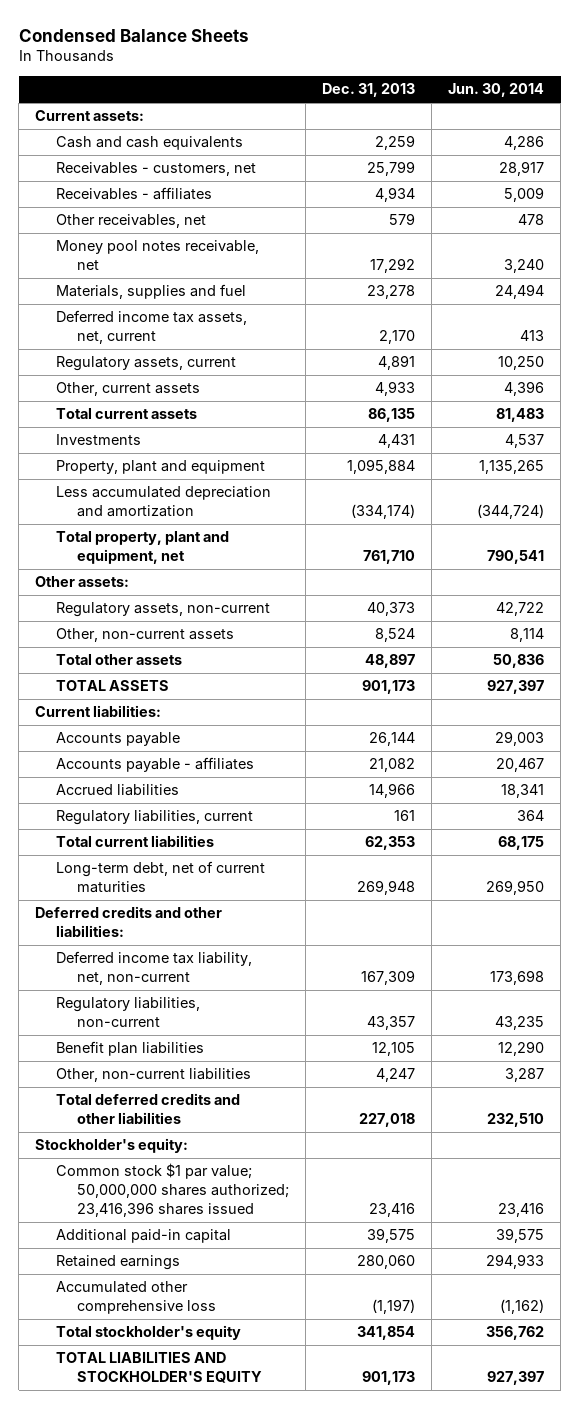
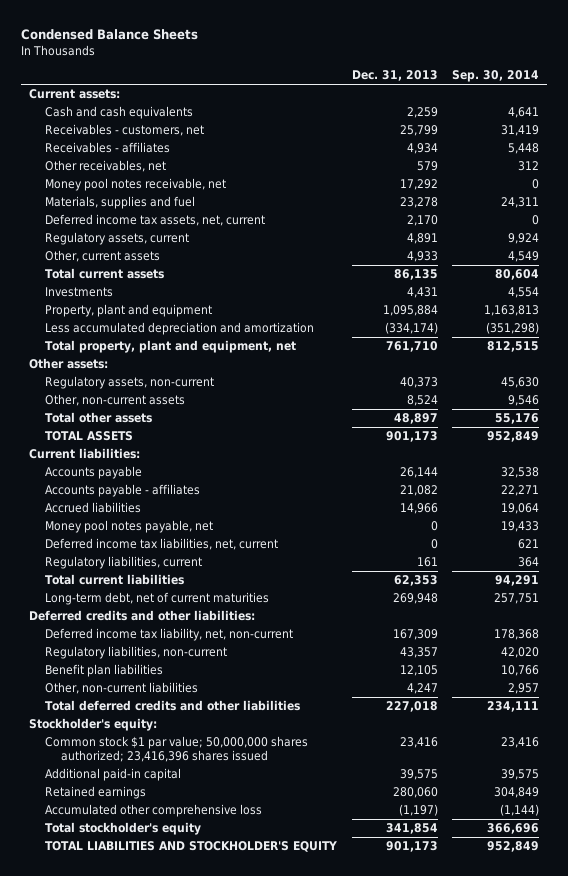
[448,83,545,98] Jun. 30, 2014 -> none
none -> [452,70,540,83] Sep. 30, 2014
none -> [44,520,213,534] Money pool notes payable, net
none -> [44,538,278,551] Deferred income tax liabilities, net, current

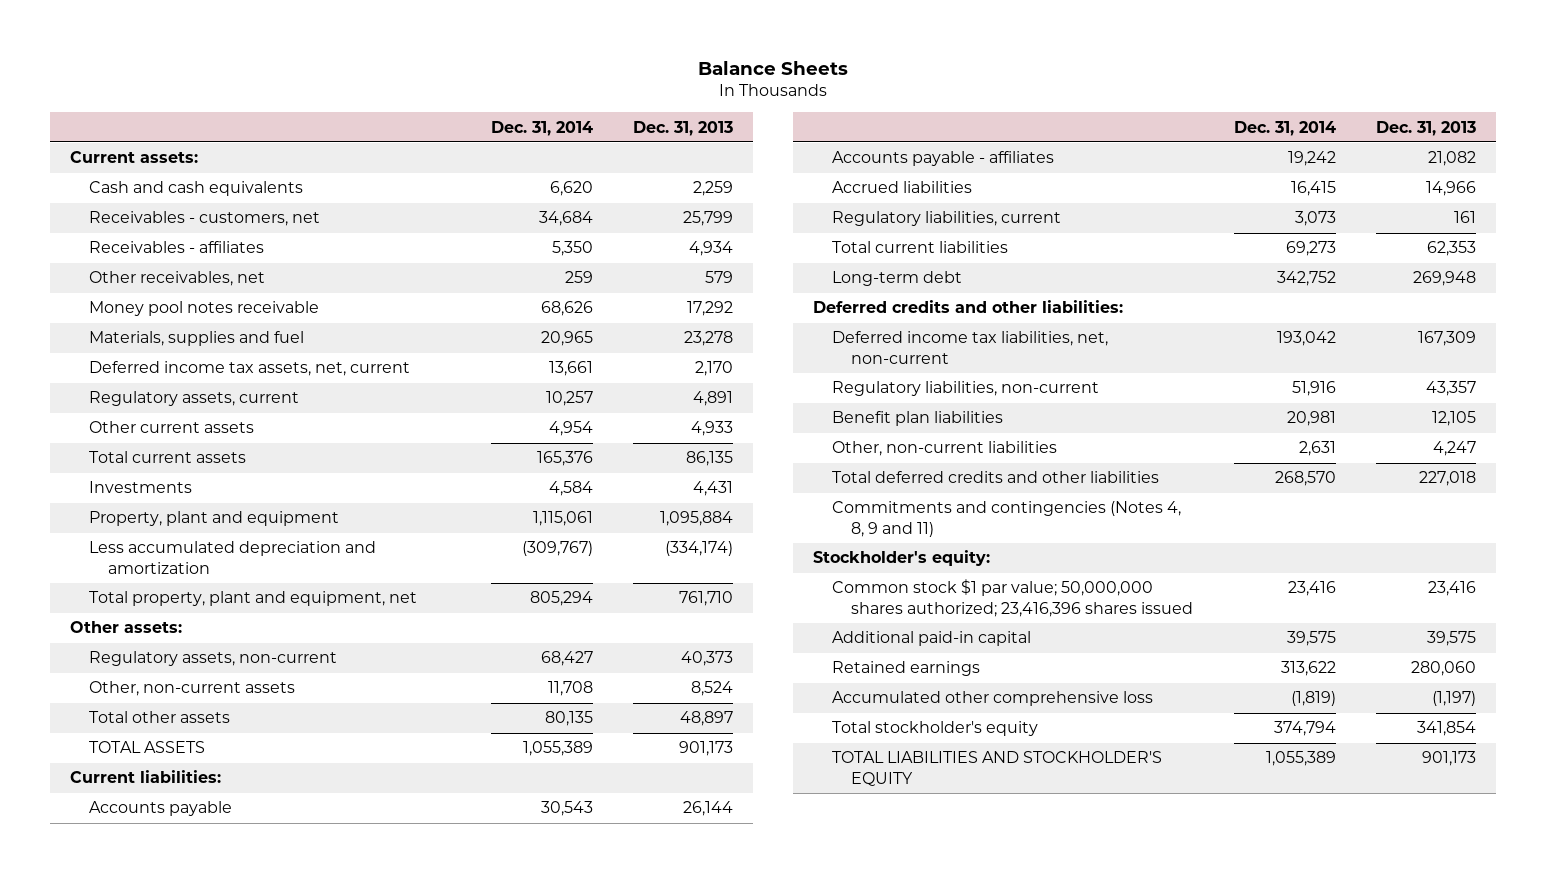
[21,29,199,41] Condensed Balance Sheets -> [698,60,849,75] Balance Sheets
[452,70,540,83] Sep. 30, 2014 -> none
none -> [490,120,593,136] Dec. 31, 2014
[44,178,226,192] Money pool notes receivable, net -> [89,301,320,317] Money pool notes receivable
[44,250,160,263] Other, current assets -> [89,421,255,434] Other current assets
[44,520,213,534] Money pool notes payable, net -> none
[44,538,278,551] Deferred income tax liabilities, net, current -> none
[44,592,269,606] Long-term debt, net of current maturities -> [832,271,963,287] Long-term debt
[44,628,293,642] Deferred income tax liability, net, non-current -> [832,331,1109,364] Deferred income tax liabilities, net, non-current
none -> [832,501,1182,537] Commitments and contingencies (Notes 4, 8, 9 and 11)

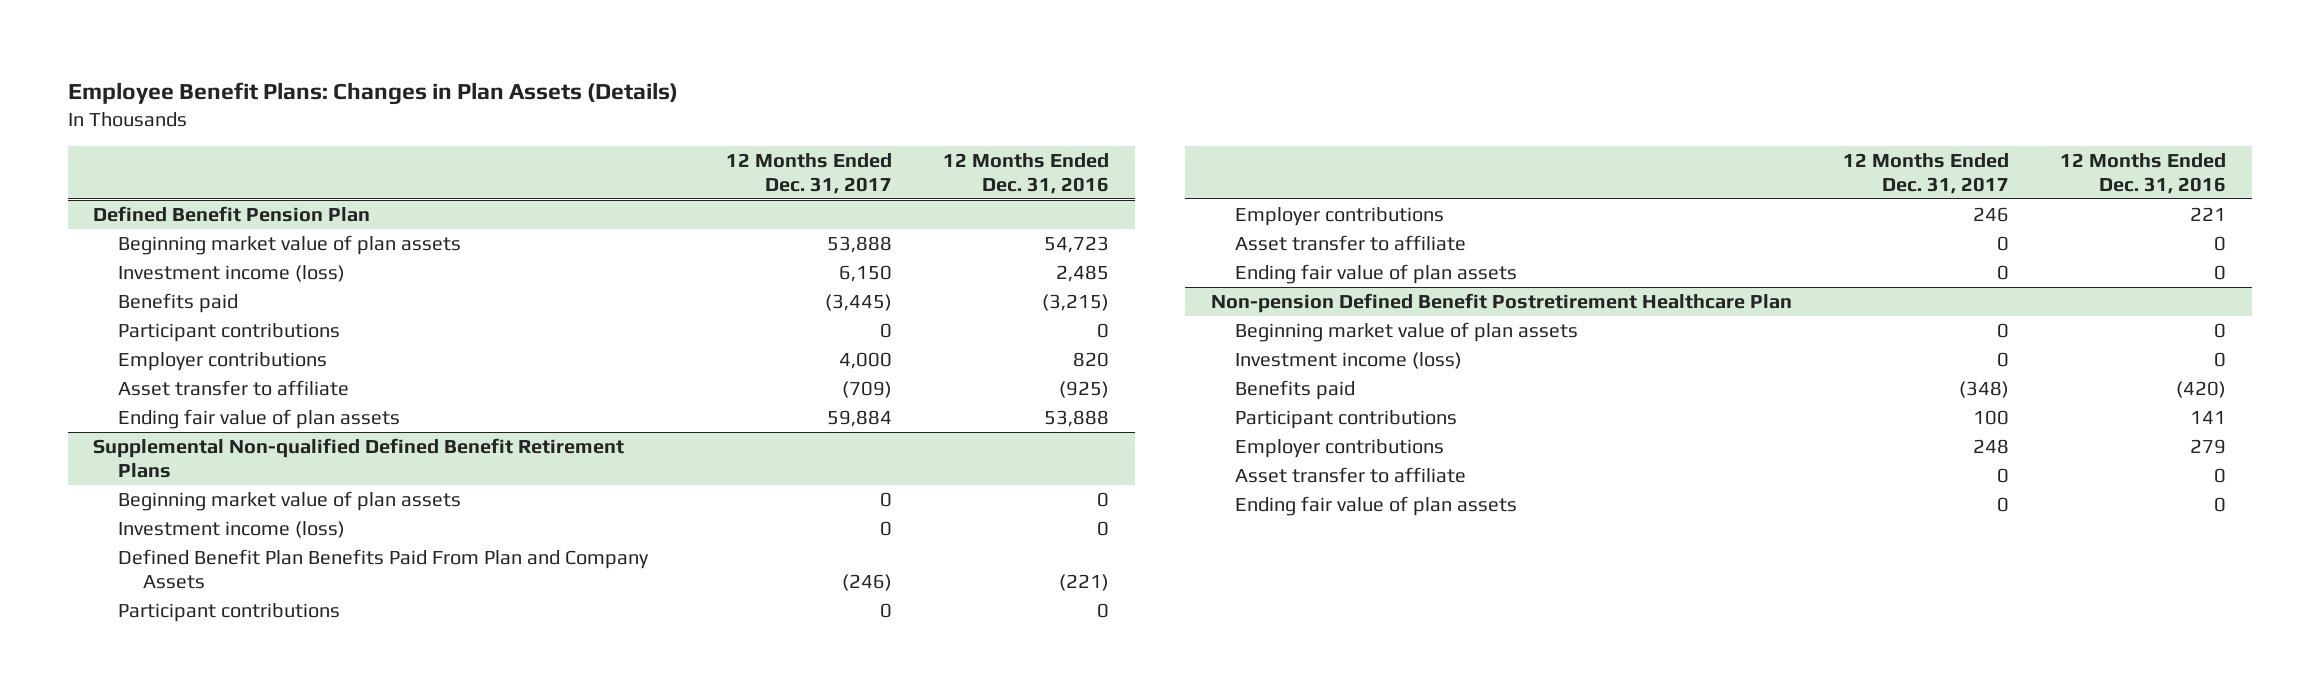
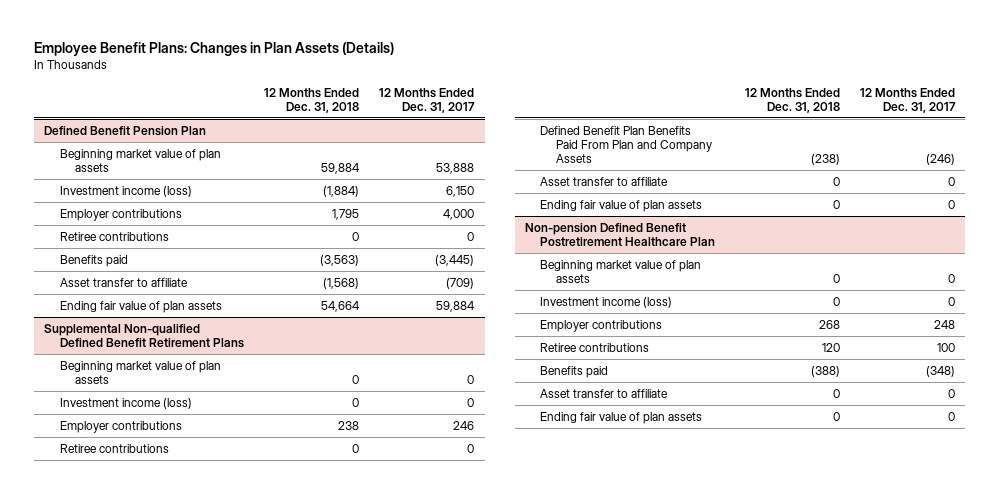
[943,152,1110,194] 12 Months Ended Dec. 31, 2016 -> none
none -> [263,87,359,113] 12 Months Ended Dec. 31, 2018
[117,323,340,343] Participant contributions -> none
none -> [59,231,169,241] Retiree contributions
[117,293,238,314] Benefits paid -> [59,254,128,267] Benefits paid
[117,603,340,623] Participant contributions -> none
none -> [59,443,169,453] Retiree contributions
[117,549,649,589] Defined Benefit Plan Benefits Paid From Plan and Company Assets -> [540,125,712,163] Defined Benefit Plan Benefits Paid From Plan and Company Assets
[1235,410,1458,430] Participant contributions -> none
none -> [540,342,650,352] Retiree contributions
[1235,380,1356,401] Benefits paid -> [540,365,609,378] Benefits paid

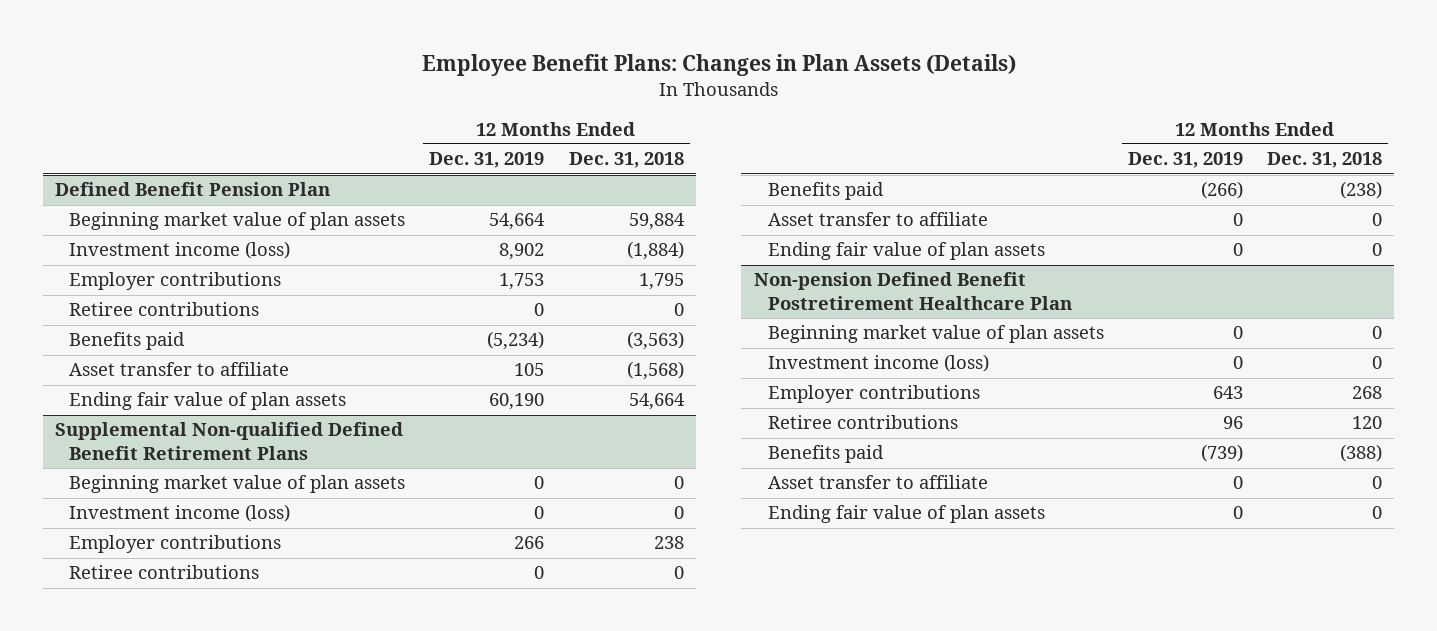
[379,87,476,113] 12 Months Ended Dec. 31, 2017 -> none
none -> [429,152,545,169] Dec. 31, 2019
[540,125,712,163] Defined Benefit Plan Benefits Paid From Plan and Company Assets -> [768,182,885,201] Benefits paid

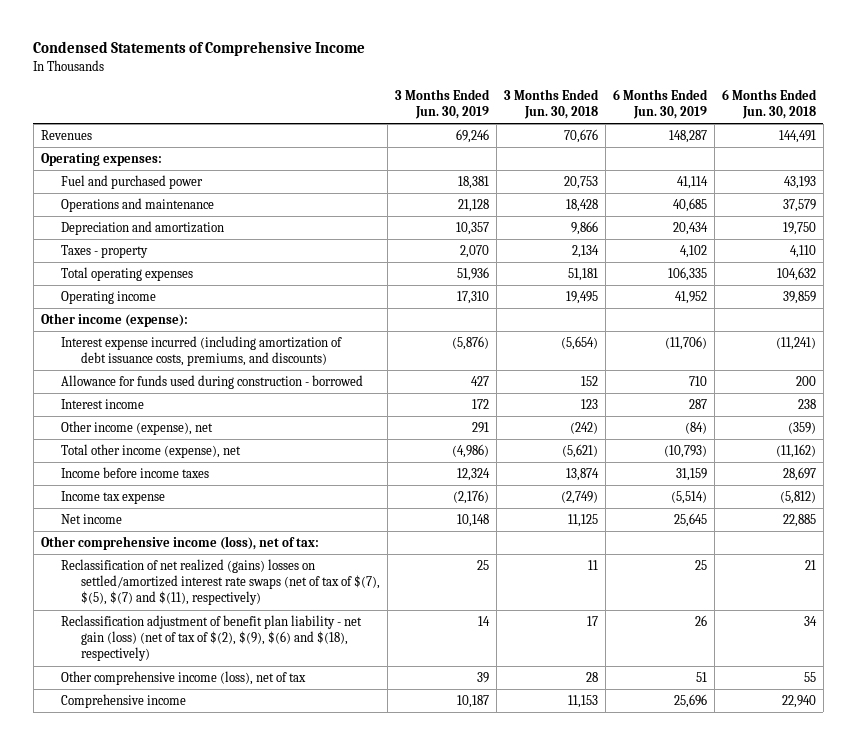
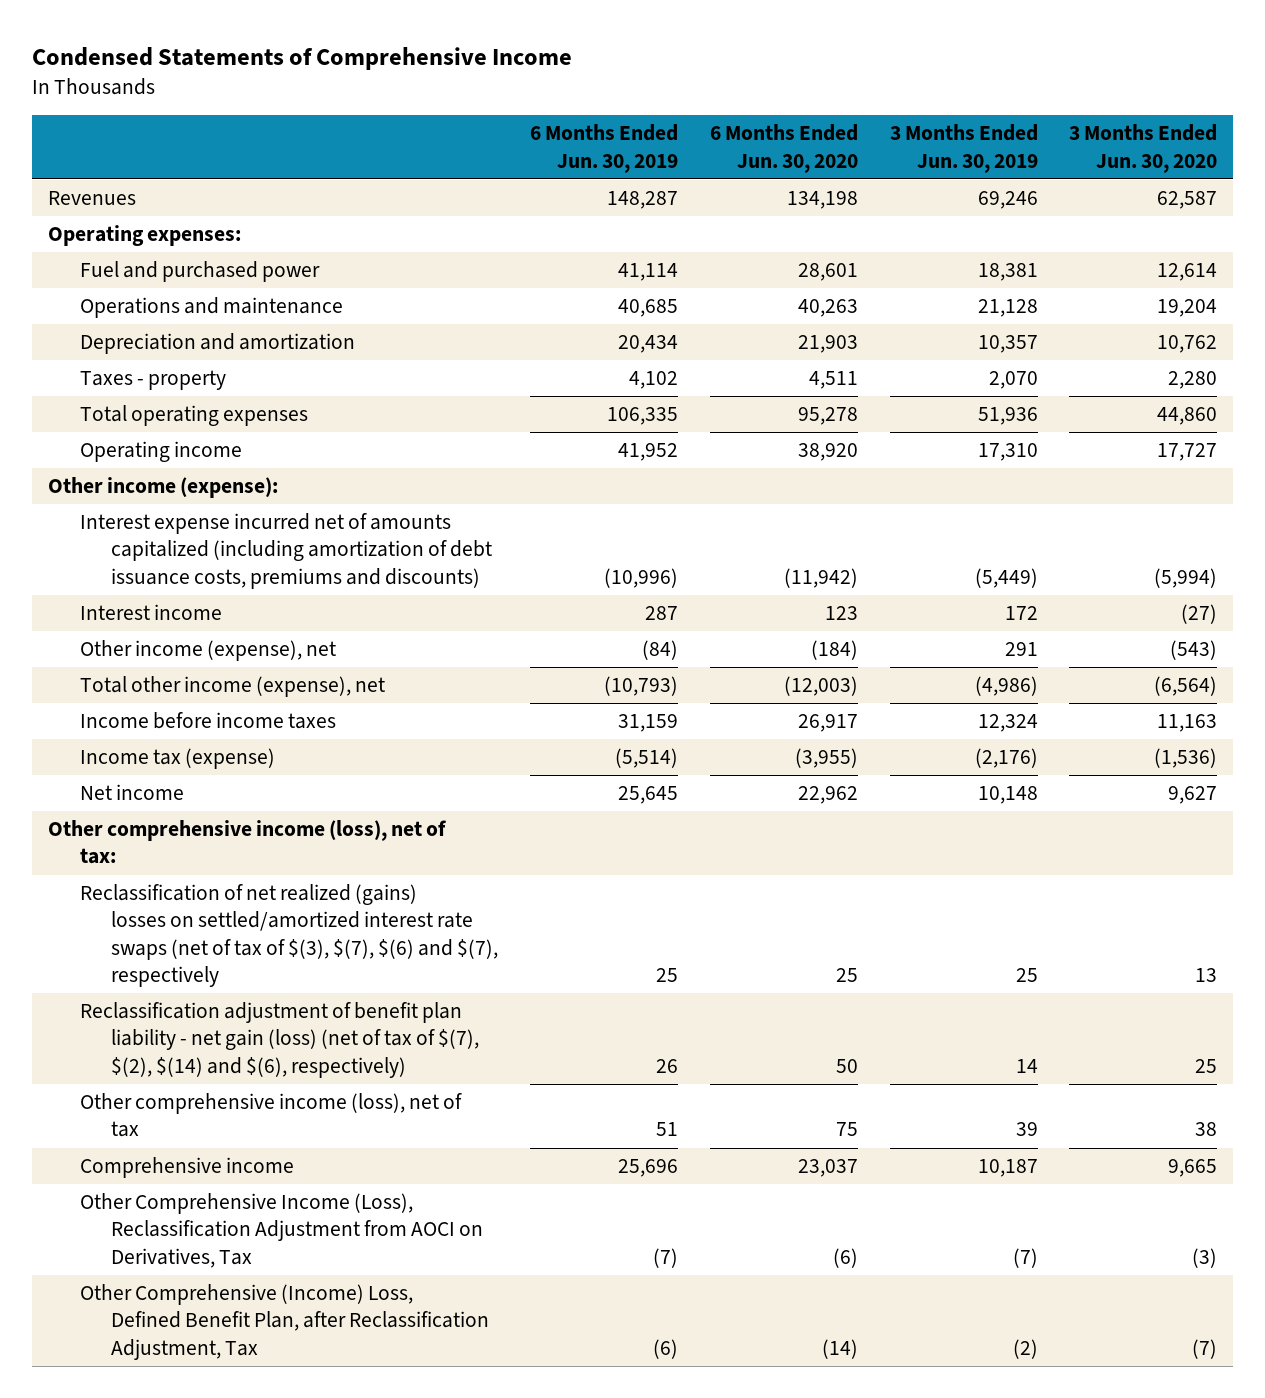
[503,88,599,120] 3 Months Ended Jun. 30, 2018 -> none
[721,88,817,120] 6 Months Ended Jun. 30, 2018 -> none
none -> [709,124,858,173] 6 Months Ended Jun. 30, 2020
none -> [1069,124,1218,173] 3 Months Ended Jun. 30, 2020
[60,375,363,390] Allowance for funds used during construction - borrowed -> none
[60,336,342,367] Interest expense incurred (including amortization of debt issuance costs, premiums, and discounts) -> [79,513,493,589] Interest expense incurred net of amounts capitalized (including amortization of debt issuance costs, premiums and discounts)
[452,336,490,351] (5,876) -> [974,567,1038,588] (5,449)
[664,336,707,351] (11,706) -> [603,567,678,588] (10,996)
[60,491,165,505] Income tax expense -> [79,748,275,770] Income tax (expense)
[60,559,381,606] Reclassification of net realized (gains) losses on settled/amortized interest rate swaps (net of tax of $(7), $(5), $(7) and $(11), respectively) -> [79,884,499,987] Reclassification of net realized (gains) losses on settled/amortized interest rate swaps (net of tax of $(3), $(7), $(6) and $(7), respectively
[60,615,362,662] Reclassification adjustment of benefit plan liability - net gain (loss) (net of tax of $(2), $(9), $(6) and $(18), respectively) -> [79,1002,480,1078] Reclassification adjustment of benefit plan liability - net gain (loss) (net of tax of $(7), $(2), $(14) and $(6), respectively)
none -> [79,1193,484,1268] Other Comprehensive Income (Loss), Reclassification Adjustment from AOCI on Derivatives, Tax
none -> [79,1284,490,1360] Other Comprehensive (Income) Loss, Defined Benefit Plan, after Reclassification Adjustment, Tax

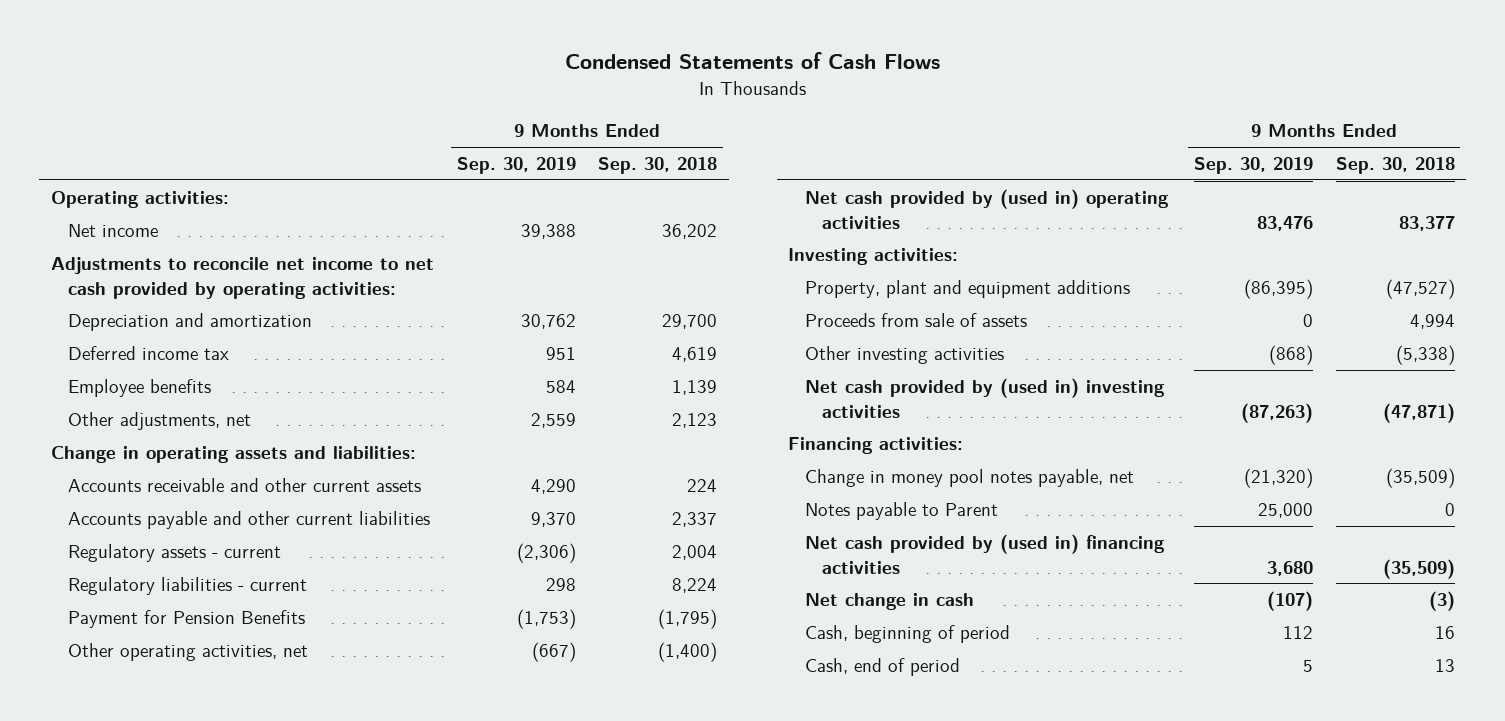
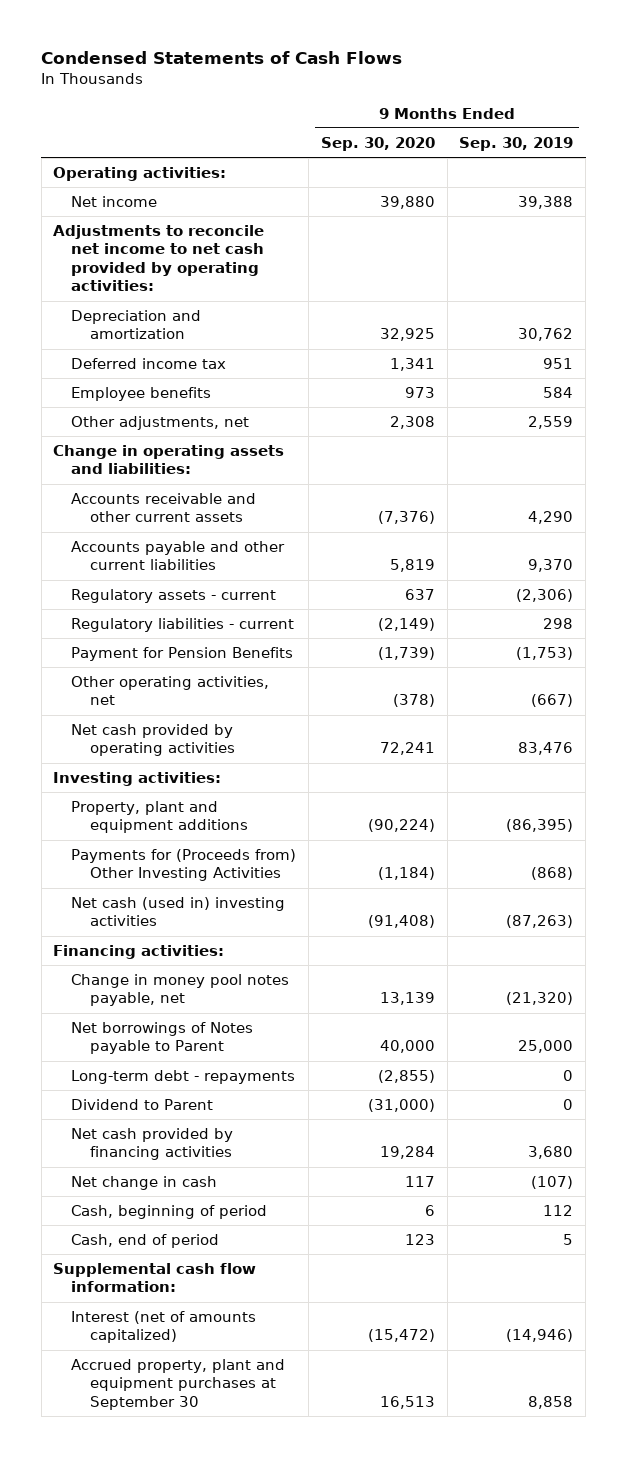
[598,157,718,175] Sep. 30, 2018 -> none
none -> [320,136,435,151] Sep. 30, 2020
[805,189,1170,229] Net cash provided by (used in) operating activities -> [71,724,235,757] Net cash provided by operating activities
[805,313,1028,328] Proceeds from sale of assets -> none
[805,346,1005,365] Other investing activities -> [71,849,297,882] Payments for (Proceeds from) Other Investing Activities
[805,378,1166,418] Net cash provided by (used in) investing activities -> [71,897,286,927] Net cash (used in) investing activities
[805,502,999,521] Notes payable to Parent -> [71,1022,254,1055] Net borrowings of Notes payable to Parent
none -> [71,1070,296,1085] Long-term debt - repayments
none -> [71,1099,214,1111] Dividend to Parent
[805,534,1166,574] Net cash provided by (used in) financing activities -> [71,1128,234,1161] Net cash provided by financing activities
none -> [53,1263,257,1293] Supplemental cash flow information:
none -> [71,1311,257,1344] Interest (net of amounts capitalized)
none -> [71,1359,286,1410] Accrued property, plant and equipment purchases at September 30

